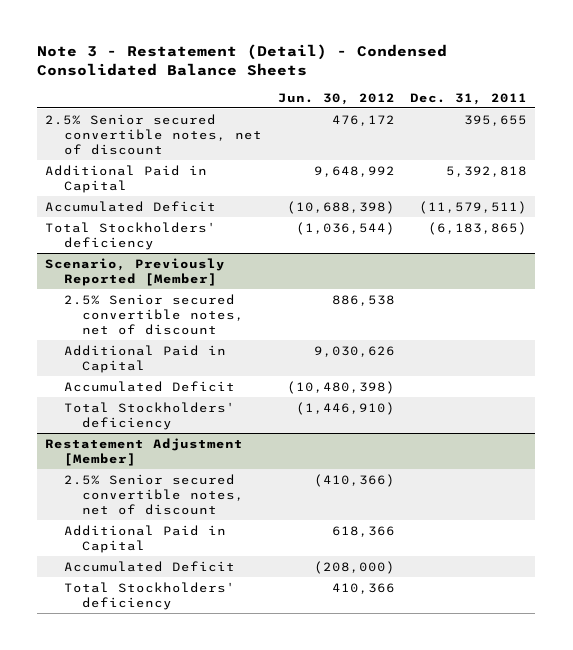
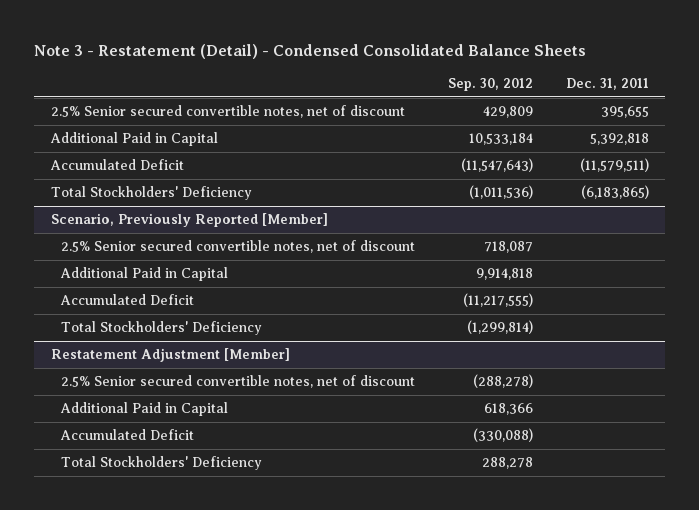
[277,92,395,105] Jun. 30, 2012 -> none
none -> [448,78,534,92] Sep. 30, 2012
[45,221,217,250] Total Stockholders' deficiency -> [50,186,252,201] Total Stockholders' Deficiency
[63,401,235,430] Total Stockholders' deficiency -> [61,321,263,336] Total Stockholders' Deficiency
[63,581,235,610] Total Stockholders' deficiency -> [61,456,263,471] Total Stockholders' Deficiency

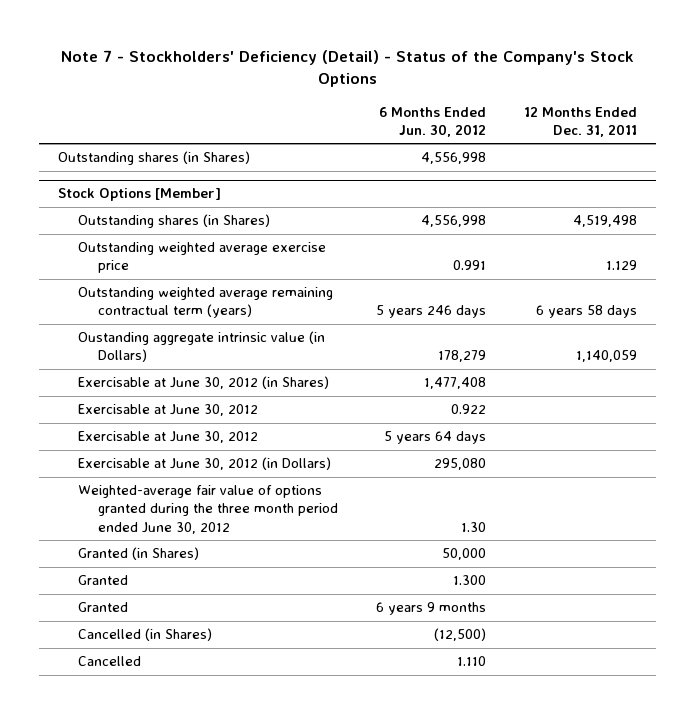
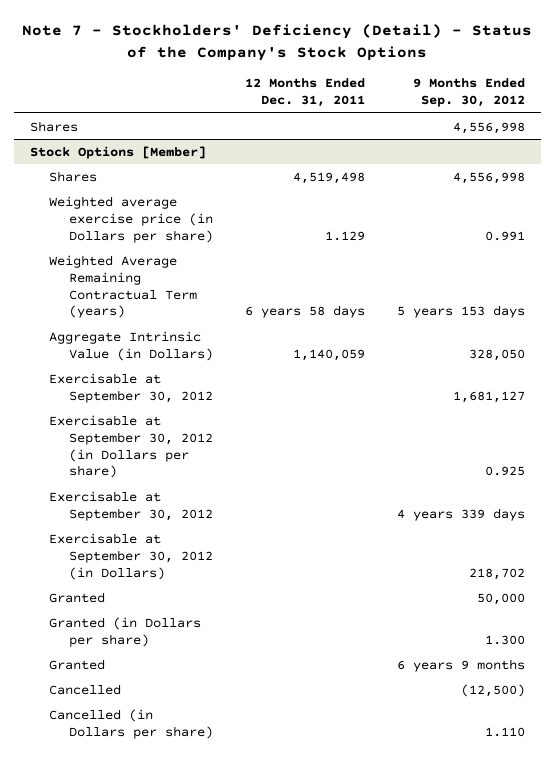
[379,106,487,138] 6 Months Ended Jun. 30, 2012 -> none
none -> [412,78,525,108] 9 Months Ended Sep. 30, 2012
[58,151,251,166] Outstanding shares (in Shares) -> [29,120,78,132] Shares
[78,485,339,534] Weighted-average fair value of options granted during the three month period ended June 30, 2012 -> none
[78,547,200,561] Granted (in Shares) -> none
[78,214,271,229] Outstanding shares (in Shares) -> [49,170,98,182] Shares
[78,242,327,274] Outstanding weighted average exercise price -> [49,195,213,243] Weighted average exercise price (in Dollars per share)
[78,287,334,319] Outstanding weighted average remaining contractual term (years) -> [49,254,197,319] Weighted Average Remaining Contractual Term (years)
[78,331,326,363] Oustanding aggregate intrinsic value (in Dollars) -> [49,330,213,361] Aggregate Intrinsic Value (in Dollars)
[78,376,330,390] Exercisable at June 30, 2012 (in Shares) -> [49,372,213,403] Exercisable at September 30, 2012
[78,404,259,417] Exercisable at June 30, 2012 -> [49,414,213,479] Exercisable at September 30, 2012 (in Dollars per share)
[78,431,259,444] Exercisable at June 30, 2012 -> [49,490,213,521] Exercisable at September 30, 2012
[78,457,332,471] Exercisable at June 30, 2012 (in Dollars) -> [49,532,213,580] Exercisable at September 30, 2012 (in Dollars)
none -> [49,616,202,647] Granted (in Dollars per share)
[78,628,213,642] Cancelled (in Shares) -> none
none -> [49,708,213,739] Cancelled (in Dollars per share)

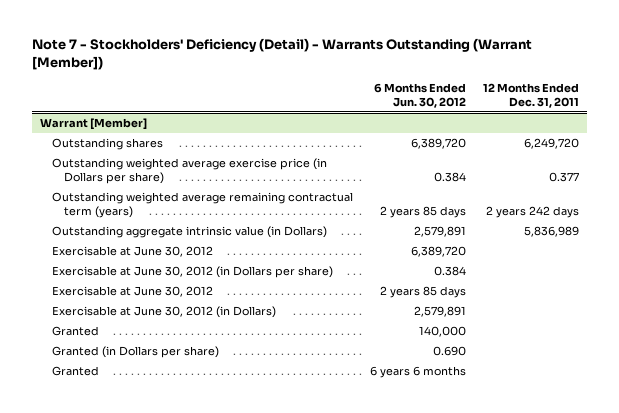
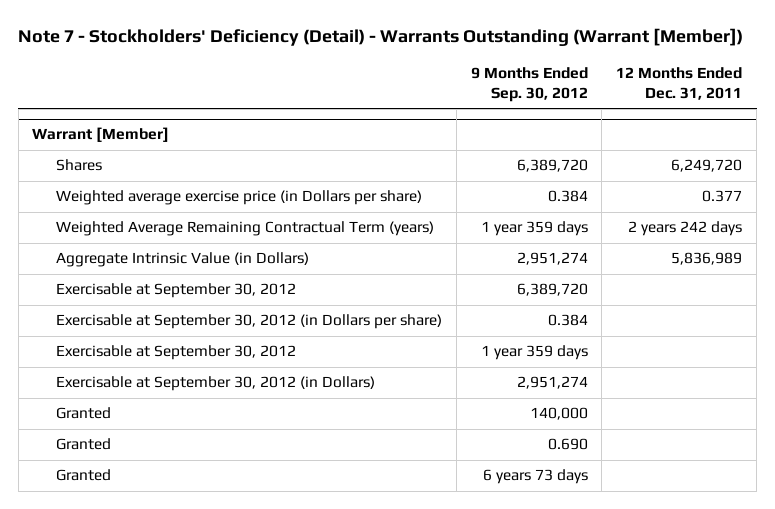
[373,82,466,108] 6 Months Ended Jun. 30, 2012 -> none
none -> [470,66,588,103] 9 Months Ended Sep. 30, 2012
[52,138,164,151] Outstanding shares -> [55,159,102,172] Shares
[52,158,328,185] Outstanding weighted average exercise price (in Dollars per share) -> [55,190,422,206] Weighted average exercise price (in Dollars per share)
[52,192,354,219] Outstanding weighted average remaining contractual term (years) -> [55,221,434,237] Weighted Average Remaining Contractual Term (years)
[52,226,328,239] Outstanding aggregate intrinsic value (in Dollars) -> [55,252,309,268] Aggregate Intrinsic Value (in Dollars)
[52,246,214,258] Exercisable at June 30, 2012 -> [55,283,296,299] Exercisable at September 30, 2012
[52,266,334,279] Exercisable at June 30, 2012 (in Dollars per share) -> [55,314,442,330] Exercisable at September 30, 2012 (in Dollars per share)
[52,286,214,298] Exercisable at June 30, 2012 -> [55,345,296,361] Exercisable at September 30, 2012
[52,306,277,319] Exercisable at June 30, 2012 (in Dollars) -> [55,376,375,392] Exercisable at September 30, 2012 (in Dollars)
[52,346,220,359] Granted (in Dollars per share) -> none
none -> [55,469,111,482] Granted

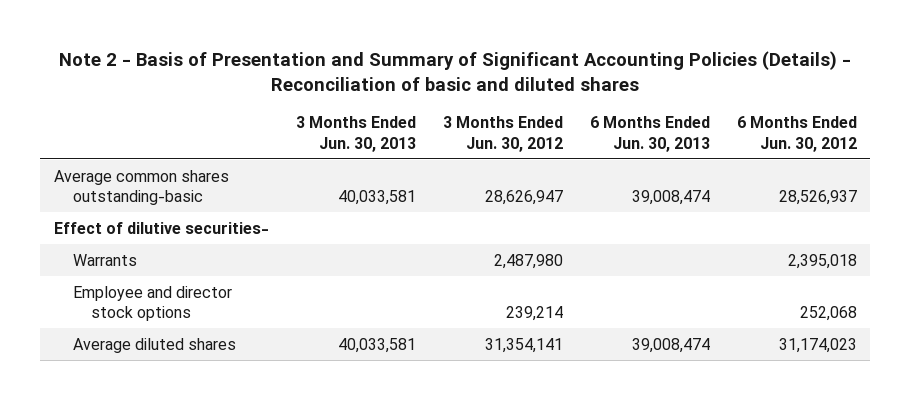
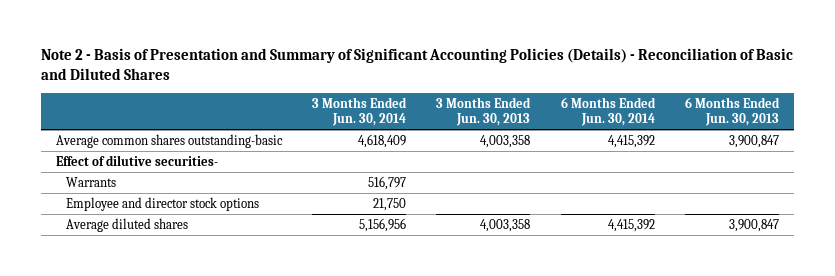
[59,50,852,91] Note 2 - Basis of Presentation and Summary of Significant Accounting Policies (Details) - Reconciliation of basic and diluted shares -> [40,48,793,80] Note 2 - Basis of Presentation and Summary of Significant Accounting Policies (Details) - Reconciliation of Basic and Diluted Shares
[442,116,563,152] 3 Months Ended Jun. 30, 2012 -> none
[736,116,857,152] 6 Months Ended Jun. 30, 2012 -> none
none -> [312,96,408,126] 3 Months Ended Jun. 30, 2014
none -> [560,96,656,126] 6 Months Ended Jun. 30, 2014
[337,189,416,205] 40,033,581 -> [480,135,531,149] 4,003,358
[631,189,710,205] 39,008,474 -> [728,135,779,149] 3,900,847
[337,337,416,353] 40,033,581 -> [480,219,531,233] 4,003,358
[631,337,710,353] 39,008,474 -> [728,219,779,233] 3,900,847

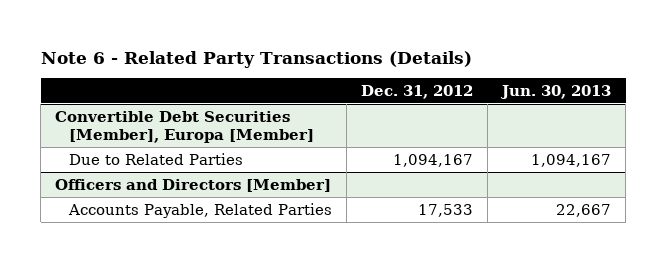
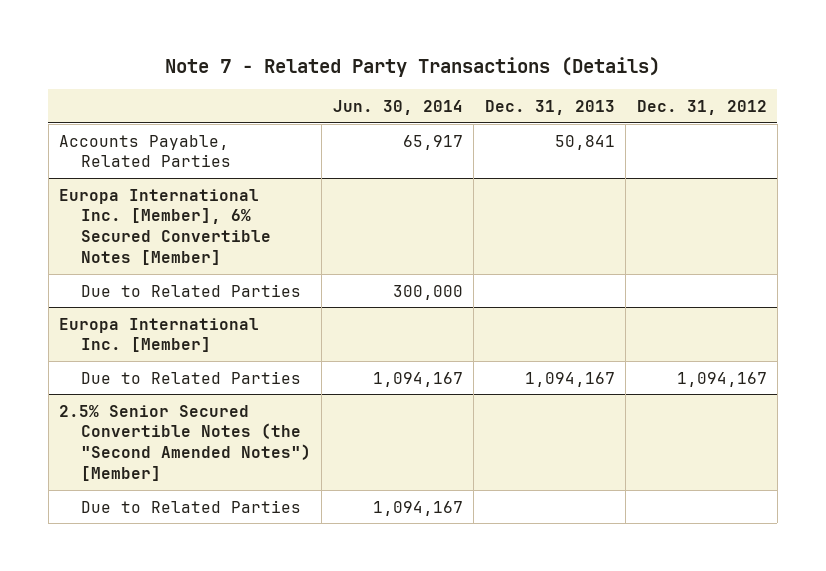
[40,50,472,68] Note 6 - Related Party Transactions (Details) -> [164,57,660,78] Note 7 - Related Party Transactions (Details)
[500,84,612,99] Jun. 30, 2013 -> none
none -> [332,99,463,115] Jun. 30, 2014
none -> [484,99,615,115] Dec. 31, 2013
none -> [59,134,231,168] Accounts Payable, Related Parties
none -> [59,188,271,265] Europa International Inc. [Member], 6% Secured Convertible Notes [Member]
none -> [80,283,301,297] Due to Related Parties
[55,110,315,143] Convertible Debt Securities [Member], Europa [Member] -> [59,317,260,353] Europa International Inc. [Member]
[55,178,332,192] Officers and Directors [Member] -> none
[68,202,333,218] Accounts Payable, Related Parties -> none
none -> [59,404,311,481] 2.5% Senior Secured Convertible Notes (the "Second Amended Notes") [Member]
none -> [80,499,301,513] Due to Related Parties

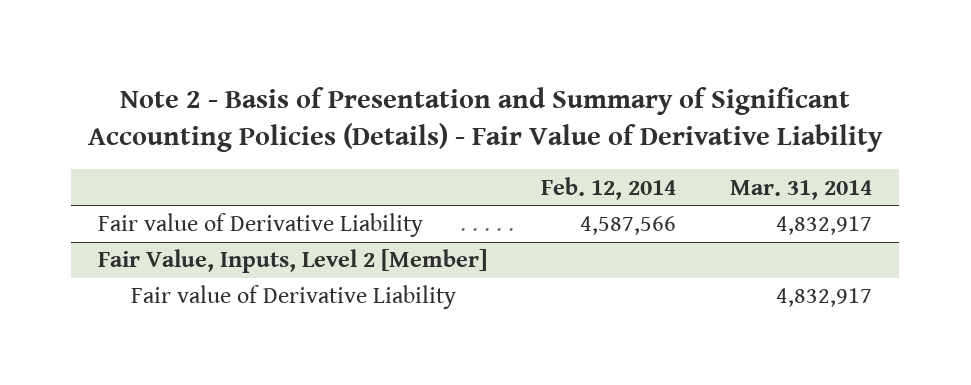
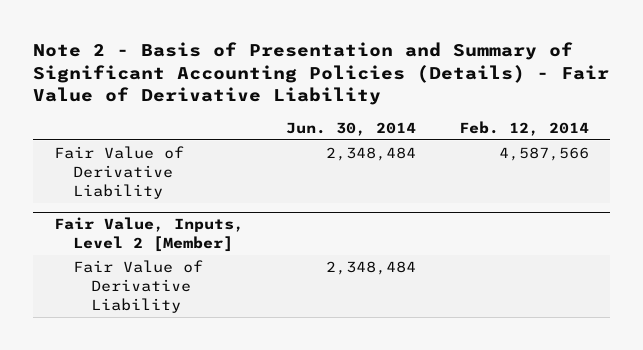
[730,179,873,200] Mar. 31, 2014 -> none
none -> [286,121,417,136] Jun. 30, 2014
[98,213,424,238] Fair value of Derivative Liability -> [54,146,185,199] Fair Value of Derivative Liability
[131,285,457,310] Fair value of Derivative Liability -> [72,260,203,313] Fair Value of Derivative Liability

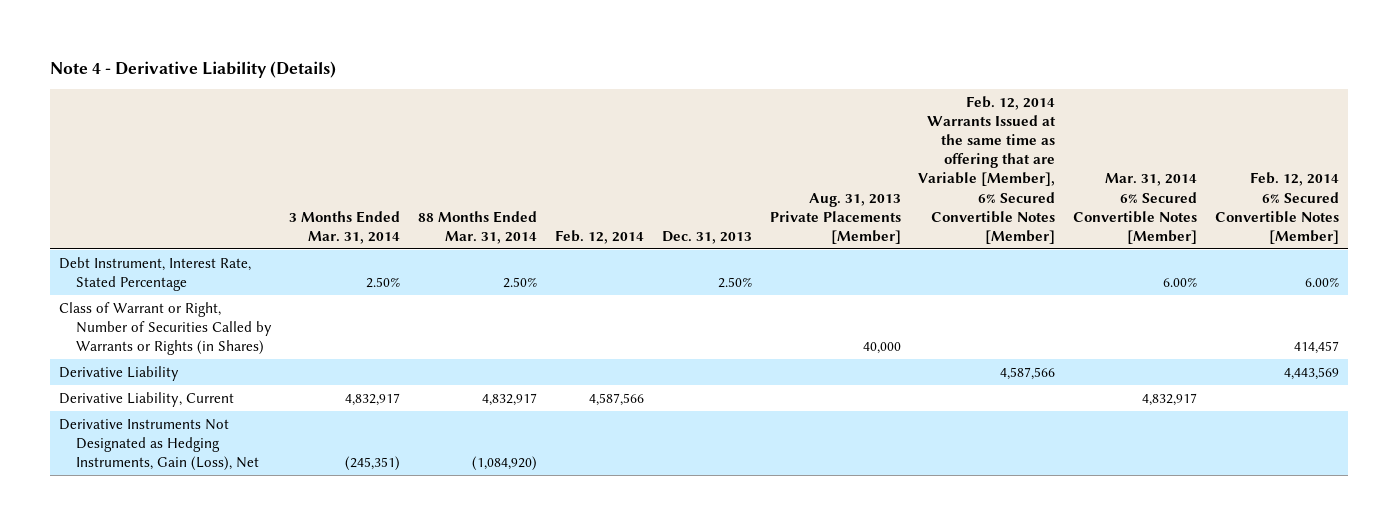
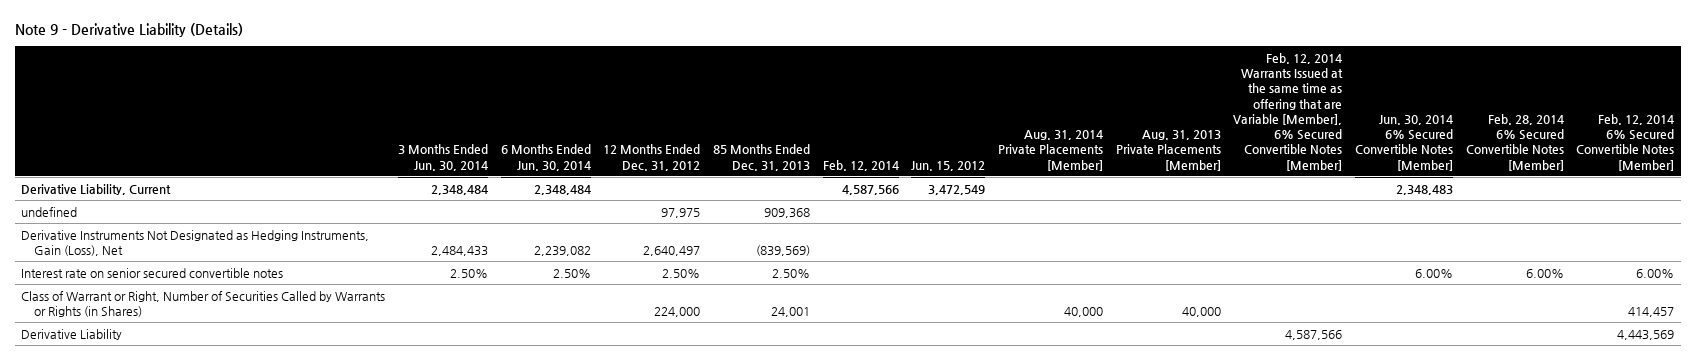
[50,60,337,78] Note 4 - Derivative Liability (Details) -> [14,22,243,37] Note 9 - Derivative Liability (Details)
[289,210,401,244] 3 Months Ended Mar. 31, 2014 -> none
[418,210,538,244] 88 Months Ended Mar. 31, 2014 -> none
[661,230,752,244] Dec. 31, 2013 -> none
[1073,173,1198,244] Mar. 31, 2014 6% Secured Convertible Notes [Member] -> none
none -> [397,144,488,171] 3 Months Ended Jun. 30, 2014
none -> [500,144,591,171] 6 Months Ended Jun. 30, 2014
none -> [603,144,701,171] 12 Months Ended Dec. 31, 2012
none -> [712,144,810,171] 85 Months Ended Dec. 31, 2013
none -> [911,160,986,171] Jun. 15, 2012
none -> [997,130,1103,171] Aug. 31, 2014 Private Placements [Member]
none -> [1355,114,1454,171] Jun. 30, 2014 6% Secured Convertible Notes [Member]
none -> [1465,113,1564,171] Feb. 28, 2014 6% Secured Convertible Notes [Member]
[58,256,251,292] Debt Instrument, Interest Rate, Stated Percentage -> none
none -> [21,206,78,217] undefined
none -> [21,267,284,278] Interest rate on senior secured convertible notes
[58,301,272,356] Class of Warrant or Right, Number of Securities Called by Warrants or Rights (in Shares) -> [21,290,386,317] Class of Warrant or Right, Number of Securities Called by Warrants or Rights (in Shares)
[58,365,179,381] Derivative Liability -> [21,328,123,340] Derivative Liability

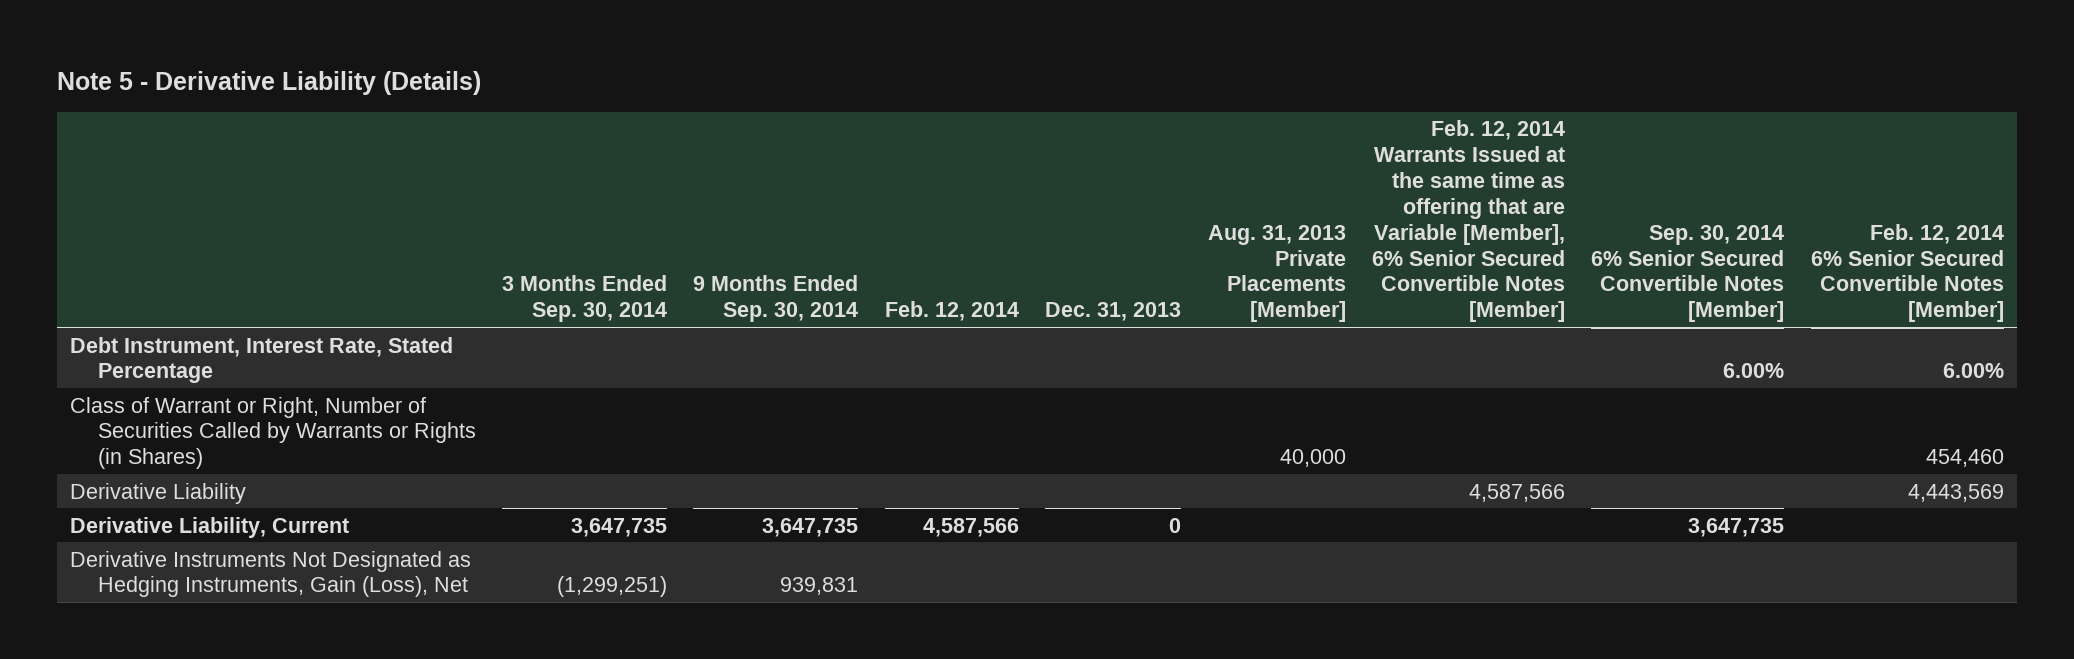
[14,22,243,37] Note 9 - Derivative Liability (Details) -> [56,71,481,96] Note 5 - Derivative Liability (Details)
[397,144,488,171] 3 Months Ended Jun. 30, 2014 -> none
[500,144,591,171] 6 Months Ended Jun. 30, 2014 -> none
[603,144,701,171] 12 Months Ended Dec. 31, 2012 -> none
[712,144,810,171] 85 Months Ended Dec. 31, 2013 -> none
[911,160,986,171] Jun. 15, 2012 -> none
[997,130,1103,171] Aug. 31, 2014 Private Placements [Member] -> none
[1233,52,1344,171] Feb. 12, 2014 Warrants Issued at the same time as offering that are Variable [Member], 6% Secured Convertible Notes [Member] -> none
[1355,114,1454,171] Jun. 30, 2014 6% Secured Convertible Notes [Member] -> none
[1465,113,1564,171] Feb. 28, 2014 6% Secured Convertible Notes [Member] -> none
[1576,113,1675,171] Feb. 12, 2014 6% Secured Convertible Notes [Member] -> none
none -> [501,275,667,323] 3 Months Ended Sep. 30, 2014
none -> [693,275,859,323] 9 Months Ended Sep. 30, 2014
none -> [1045,302,1182,322] Dec. 31, 2013
none -> [1372,120,1566,323] Feb. 12, 2014 Warrants Issued at the same time as offering that are Variable [Member], 6% Senior Secured Convertible Notes [Member]
none -> [1591,224,1785,323] Sep. 30, 2014 6% Senior Secured Convertible Notes [Member]
none -> [1810,223,2004,323] Feb. 12, 2014 6% Senior Secured Convertible Notes [Member]
[21,206,78,217] undefined -> none
[21,267,284,278] Interest rate on senior secured convertible notes -> [69,336,453,384] Debt Instrument, Interest Rate, Stated Percentage
[21,183,172,195] Derivative Liability, Current -> [69,516,349,538] Derivative Liability, Current
[21,229,370,256] Derivative Instruments Not Designated as Hedging Instruments, Gain (Loss), Net -> [69,550,471,598] Derivative Instruments Not Designated as Hedging Instruments, Gain (Loss), Net

